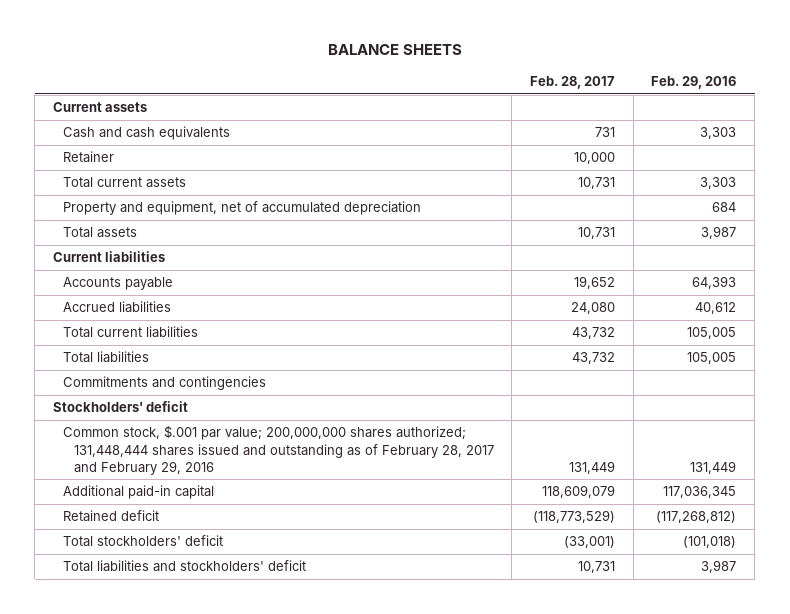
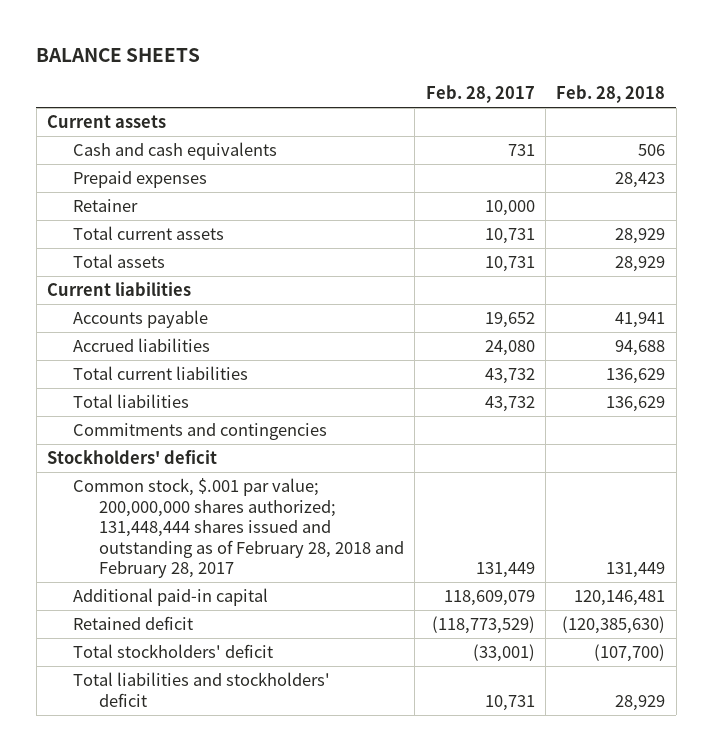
[651,76,737,90] Feb. 29, 2016 -> none
none -> [556,84,666,103] Feb. 28, 2018
none -> [72,171,207,189] Prepaid expenses
[63,201,422,216] Property and equipment, net of accumulated depreciation -> none
[63,425,494,475] Common stock, $.001 par value; 200,000,000 shares authorized; 131,448,444 shares issued and outstanding as of February 28, 2017 and February 29, 2016 -> [72,478,404,579] Common stock, $.001 par value; 200,000,000 shares authorized; 131,448,444 shares issued and outstanding as of February 28, 2018 and February 28, 2017

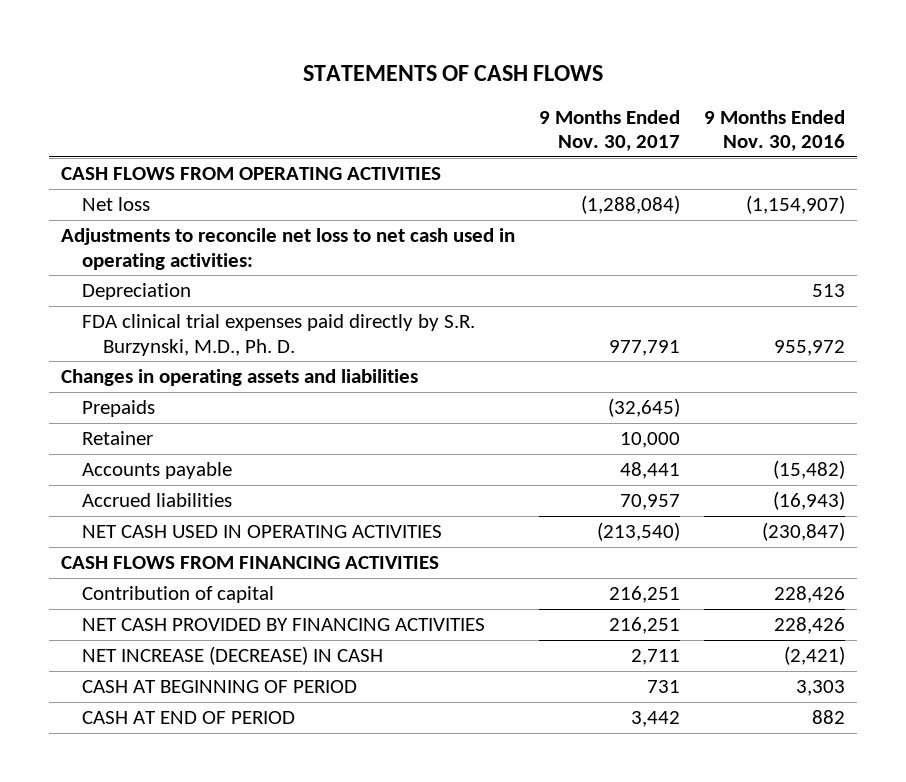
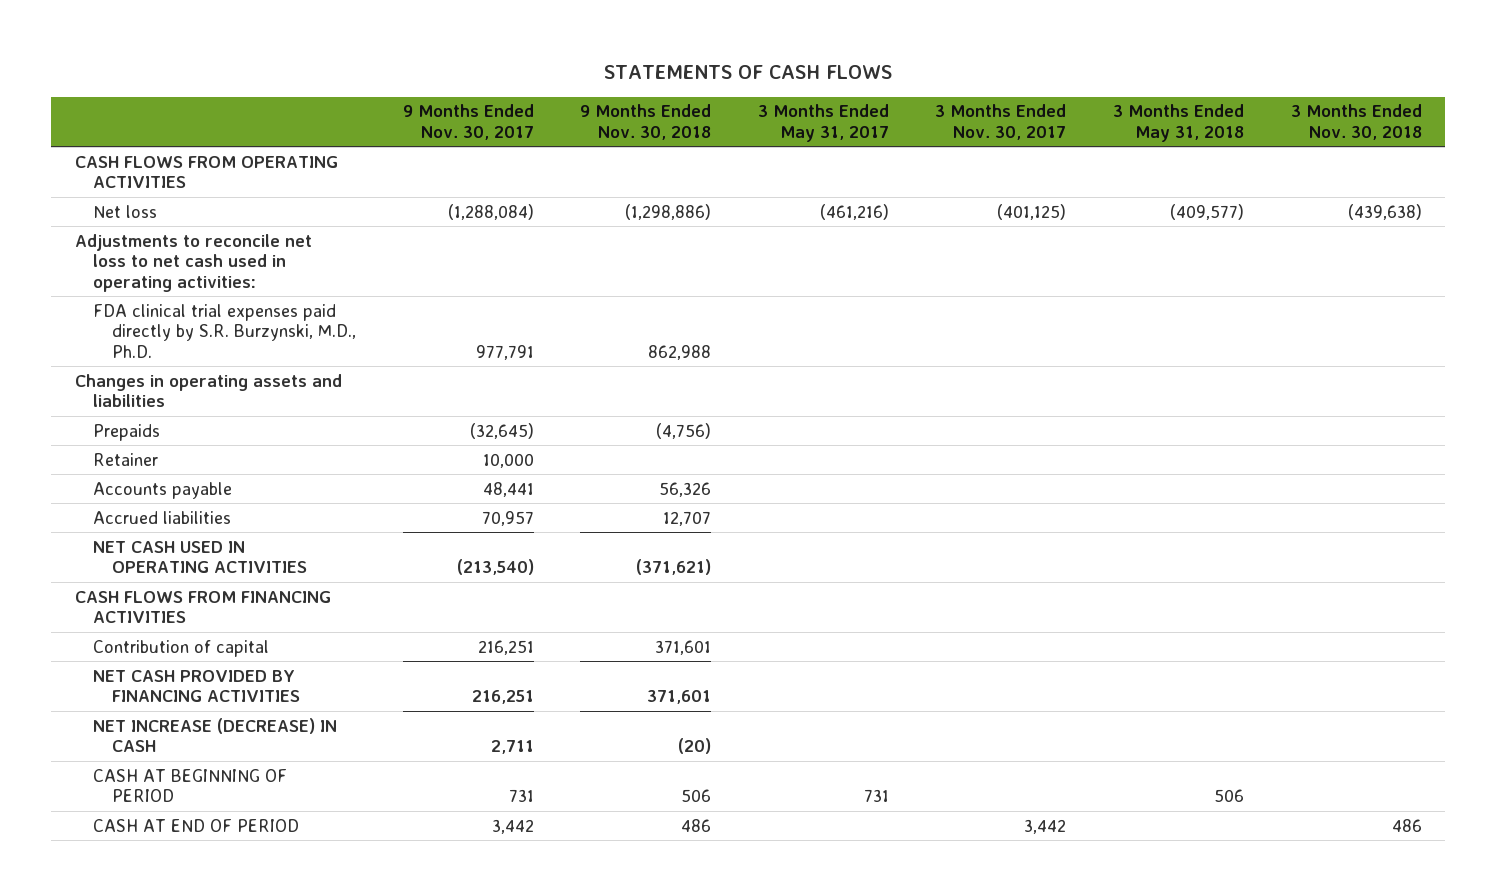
[704,109,846,152] 9 Months Ended Nov. 30, 2016 -> none
none -> [580,104,712,140] 9 Months Ended Nov. 30, 2018
none -> [757,104,889,142] 3 Months Ended May 31, 2017
none -> [935,104,1067,140] 3 Months Ended Nov. 30, 2017
none -> [1112,104,1244,142] 3 Months Ended May 31, 2018
none -> [1290,104,1422,140] 3 Months Ended Nov. 30, 2018
[82,283,192,301] Depreciation -> none
[82,314,476,356] FDA clinical trial expenses paid directly by S.R. Burzynski, M.D., Ph. D. -> [93,303,357,358] FDA clinical trial expenses paid directly by S.R. Burzynski, M.D., Ph.D.

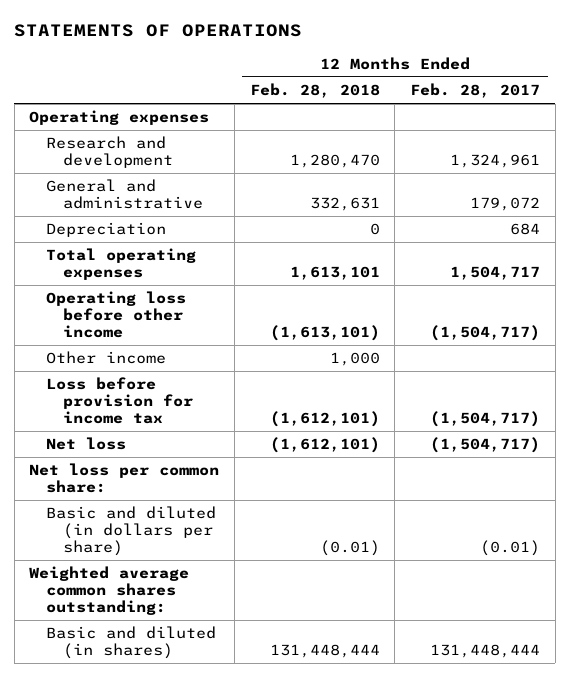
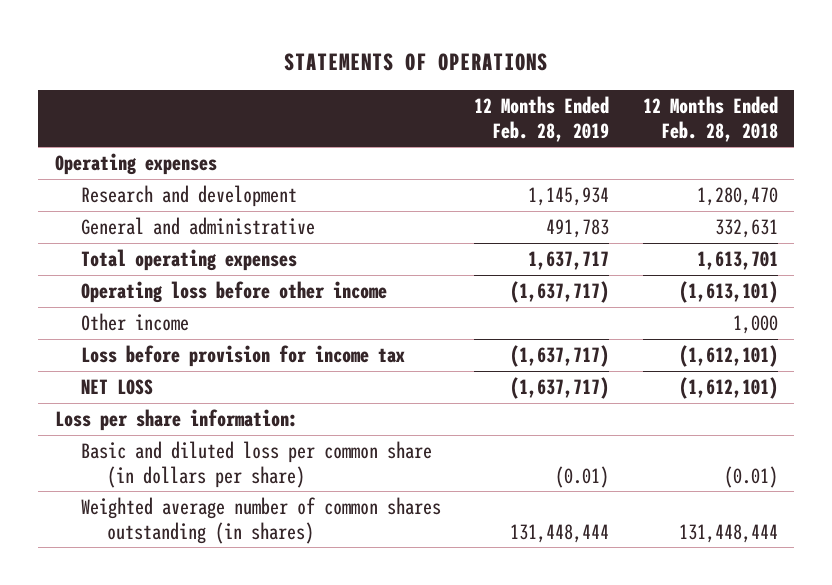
[410,83,541,99] Feb. 28, 2017 -> none
none -> [474,96,610,142] 12 Months Ended Feb. 28, 2019
[45,222,166,238] Depreciation -> none
[289,266,380,281] 1,613,101 -> [696,251,778,271] 1,613,701
[29,566,190,616] Weighted average common shares outstanding: -> none
[45,437,126,451] Net loss -> [80,379,153,396] NET LOSS
[29,463,220,494] Net loss per common share: -> [54,409,298,432] Loss per share information:
[45,506,216,557] Basic and diluted (in dollars per share) -> [80,441,432,488] Basic and diluted loss per common share (in dollars per share)
[45,626,216,660] Basic and diluted (in shares) -> [80,497,441,544] Weighted average number of common shares outstanding (in shares)

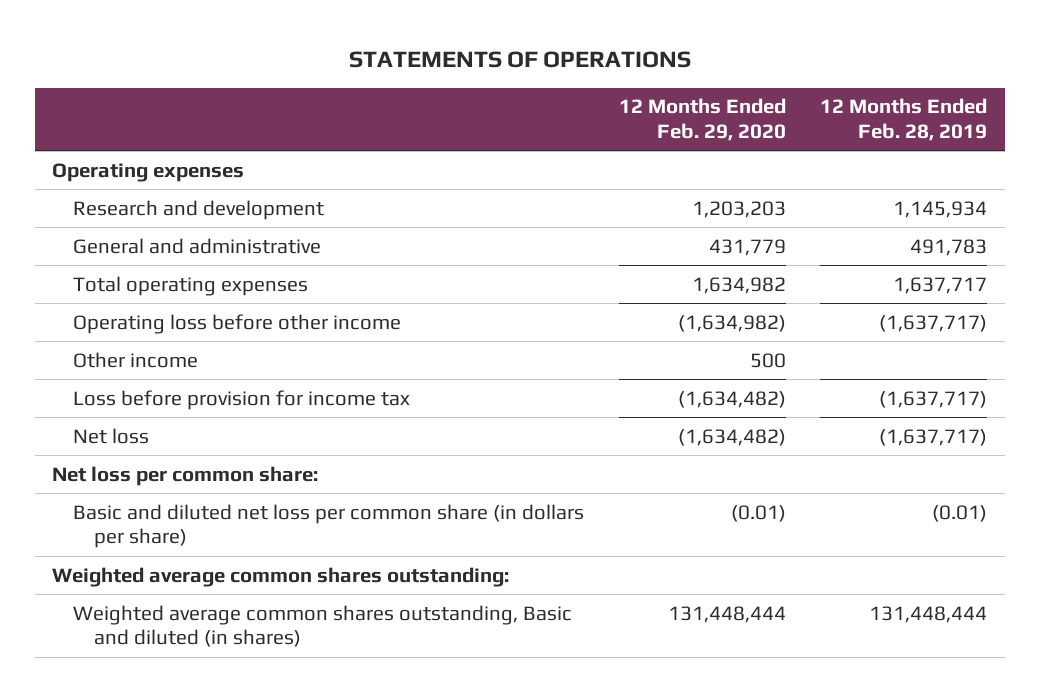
[642,96,778,142] 12 Months Ended Feb. 28, 2018 -> none
none -> [618,98,786,141] 12 Months Ended Feb. 29, 2020
[80,379,153,396] NET LOSS -> [73,427,150,444] Net loss
[54,409,298,432] Loss per share information: -> [52,465,319,486] Net loss per common share:
[80,441,432,488] Basic and diluted loss per common share (in dollars per share) -> [73,503,585,549] Basic and diluted net loss per common share (in dollars per share)
none -> [52,566,510,587] Weighted average common shares outstanding:
[80,497,441,544] Weighted average number of common shares outstanding (in shares) -> [73,604,573,648] Weighted average common shares outstanding, Basic and diluted (in shares)

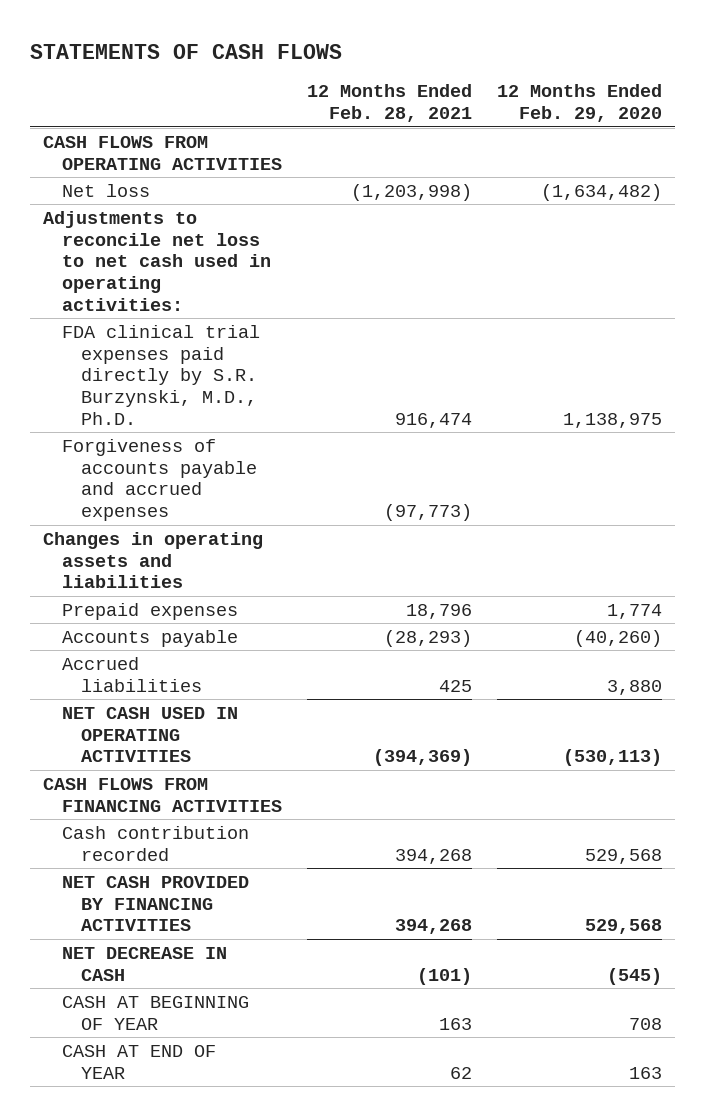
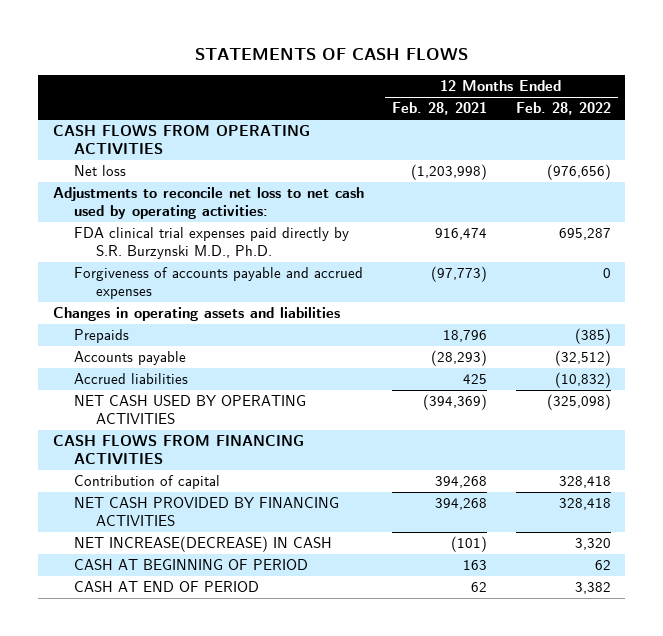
[497,84,663,123] 12 Months Ended Feb. 29, 2020 -> none
none -> [515,102,611,116] Feb. 28, 2022
[42,210,271,311] Adjustments to reconcile net loss to net cash used in operating activities: -> [52,187,364,219] Adjustments to reconcile net loss to net cash used by operating activities:
[61,324,260,425] FDA clinical trial expenses paid directly by S.R. Burzynski, M.D., Ph.D. -> [74,227,350,259] FDA clinical trial expenses paid directly by S.R. Burzynski M.D., Ph.D.
[61,602,238,620] Prepaid expenses -> [74,329,130,344] Prepaids
[61,706,238,763] NET CASH USED IN OPERATING ACTIVITIES -> [74,395,307,424] NET CASH USED BY OPERATING ACTIVITIES
[61,825,249,861] Cash contribution recorded -> [74,475,221,490] Contribution of capital
[61,946,227,981] NET DECREASE IN CASH -> [74,536,333,553] NET INCREASE(DECREASE) IN CASH
[61,995,249,1030] CASH AT BEGINNING OF YEAR -> [74,559,309,571] CASH AT BEGINNING OF PERIOD
[61,1044,216,1079] CASH AT END OF YEAR -> [74,581,260,593] CASH AT END OF PERIOD

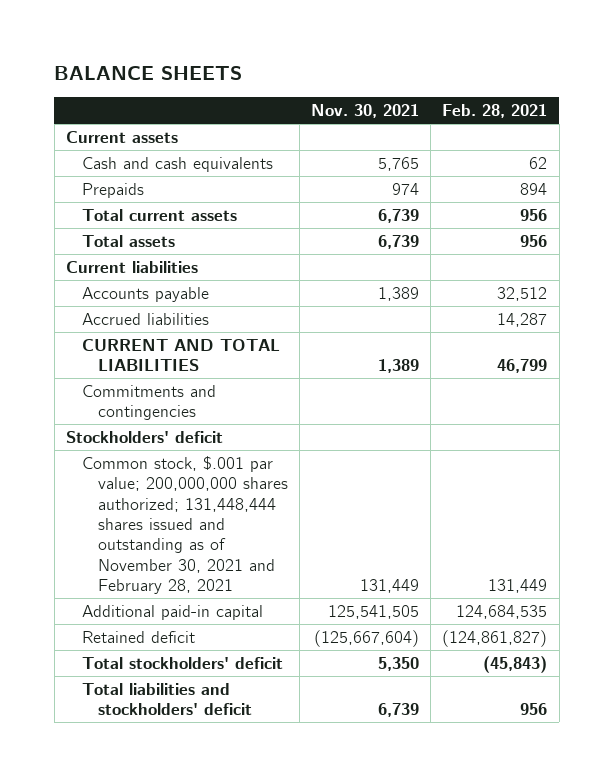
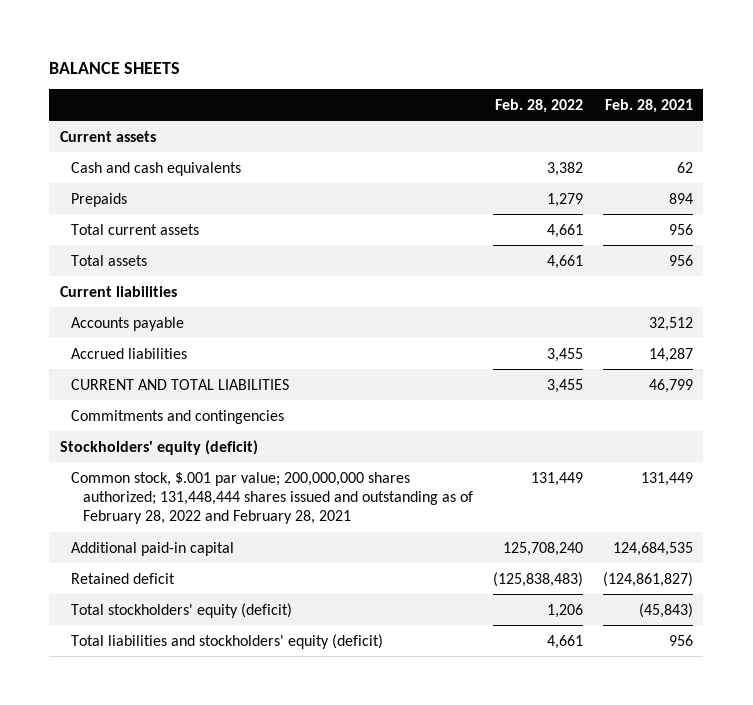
[311,103,420,118] Nov. 30, 2021 -> none
none -> [495,98,584,113] Feb. 28, 2022
[65,430,223,443] Stockholders' deficit -> [59,439,258,455] Stockholders' equity (deficit)
[81,455,288,595] Common stock, $.001 par value; 200,000,000 shares authorized; 131,448,444 shares issued and outstanding as of November 30, 2021 and February 28, 2021 -> [71,471,474,524] Common stock, $.001 par value; 200,000,000 shares authorized; 131,448,444 shares issued and outstanding as of February 28, 2022 and February 28, 2021
[81,656,283,669] Total stockholders' deficit -> [71,602,293,618] Total stockholders' equity (deficit)
[81,682,252,716] Total liabilities and stockholders' deficit -> [71,633,384,649] Total liabilities and stockholders' equity (deficit)

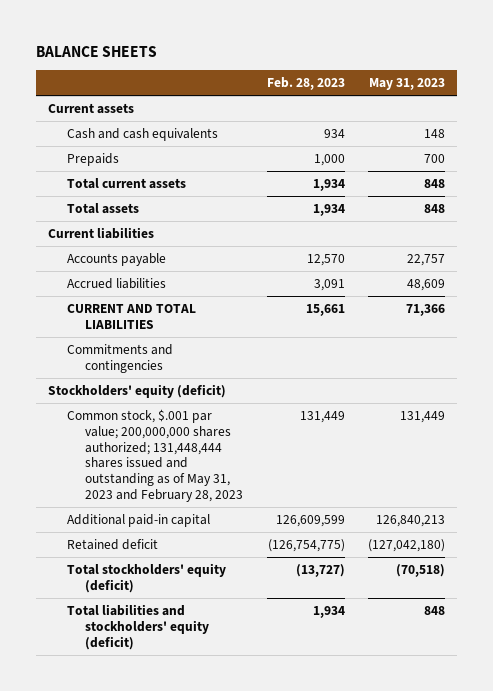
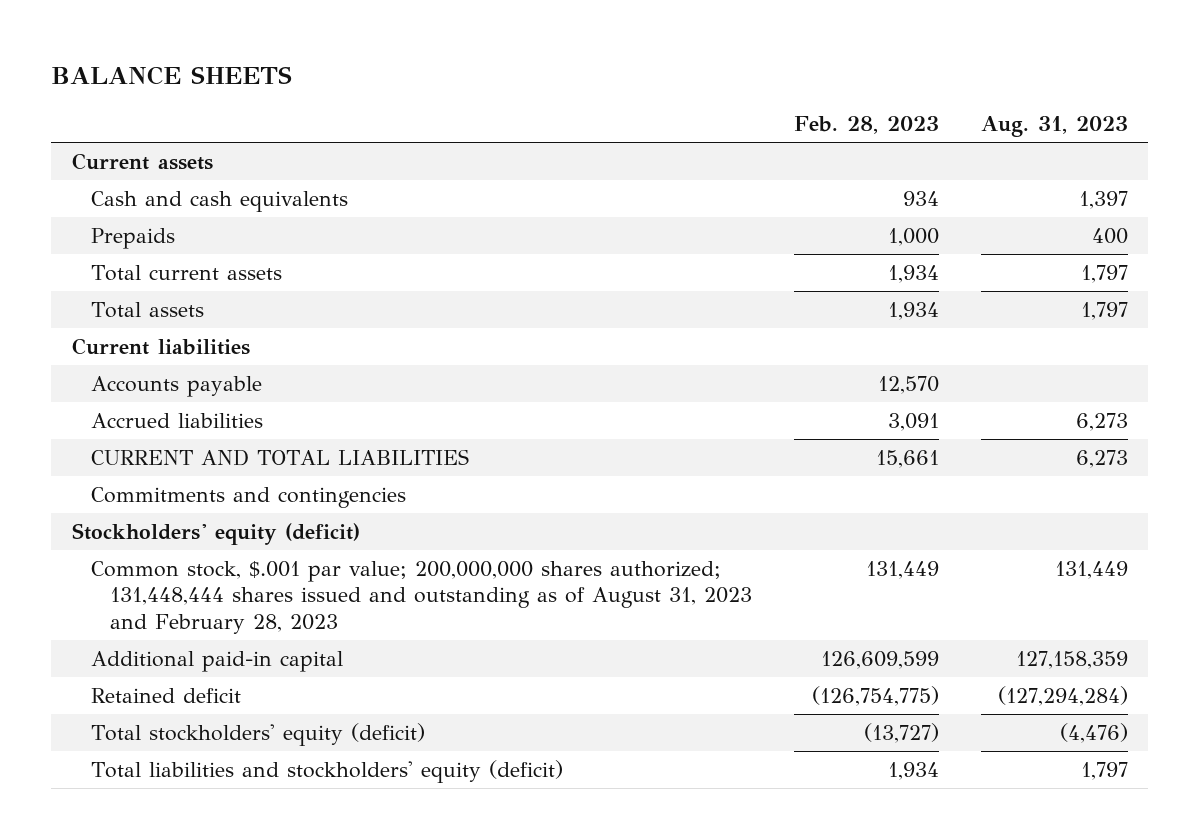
[369,78,446,91] May 31, 2023 -> none
none -> [980,116,1128,138] Aug. 31, 2023
[66,409,244,502] Common stock, $.001 par value; 200,000,000 shares authorized; 131,448,444 shares issued and outstanding as of May 31, 2023 and February 28, 2023 -> [90,560,753,634] Common stock, $.001 par value; 200,000,000 shares authorized; 131,448,444 shares issued and outstanding as of August 31, 2023 and February 28, 2023

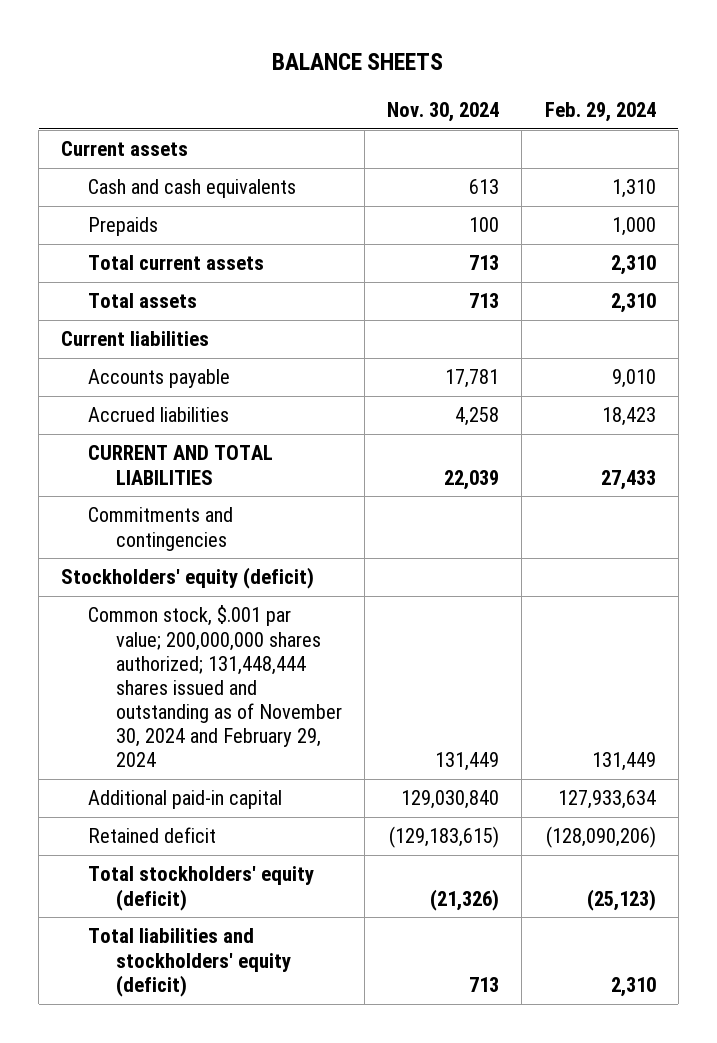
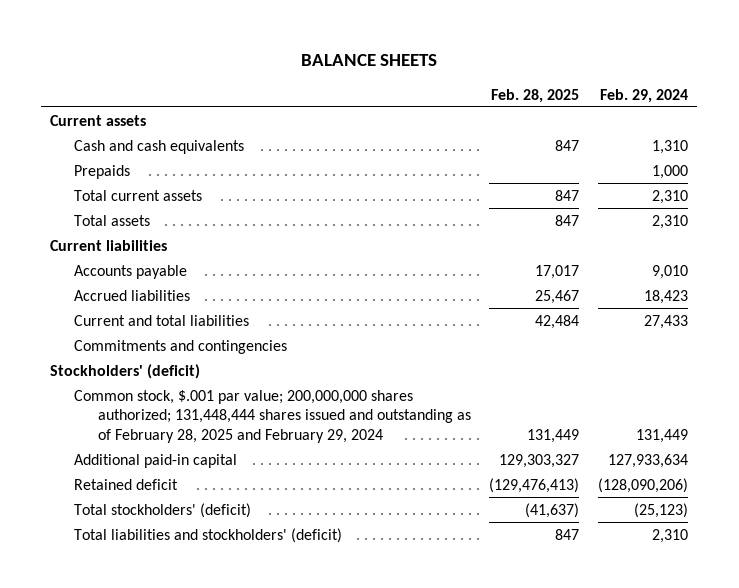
[387,101,500,122] Nov. 30, 2024 -> none
none -> [491,88,580,103] Feb. 28, 2025
[88,445,274,485] CURRENT AND TOTAL LIABILITIES -> [74,314,250,326] Current and total liabilities
[61,567,315,590] Stockholders' equity (deficit) -> [50,363,201,379] Stockholders' (deficit)
[88,605,342,768] Common stock, $.001 par value; 200,000,000 shares authorized; 131,448,444 shares issued and outstanding as of November 30, 2024 and February 29, 2024 -> [74,389,471,444] Common stock, $.001 par value; 200,000,000 shares authorized; 131,448,444 shares issued and outstanding as of February 28, 2025 and February 29, 2024
[88,866,315,911] Total stockholders' equity (deficit) -> [74,502,252,518] Total stockholders' (deficit)
[88,928,291,997] Total liabilities and stockholders' equity (deficit) -> [74,527,343,543] Total liabilities and stockholders' (deficit)

